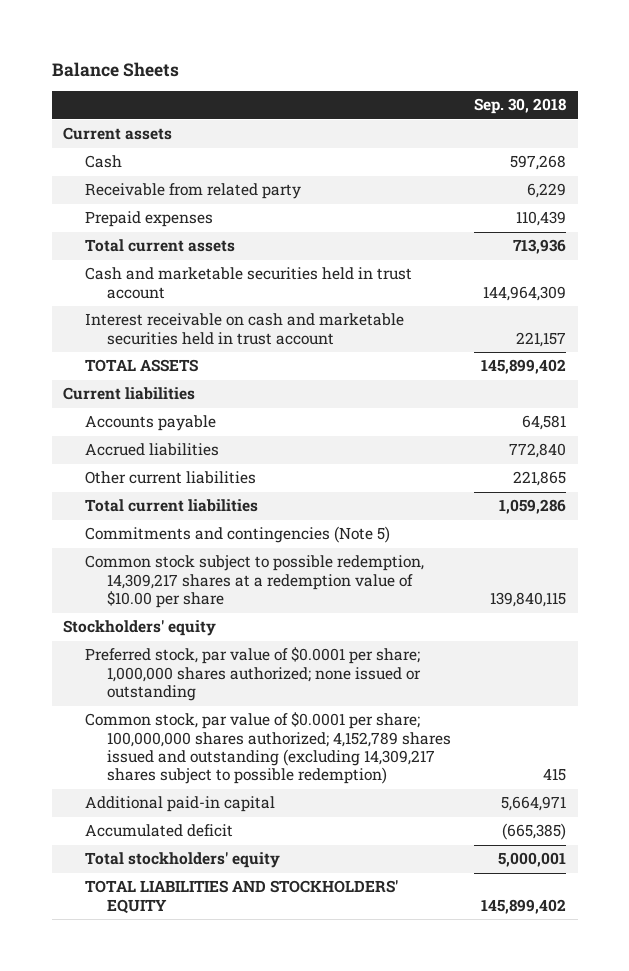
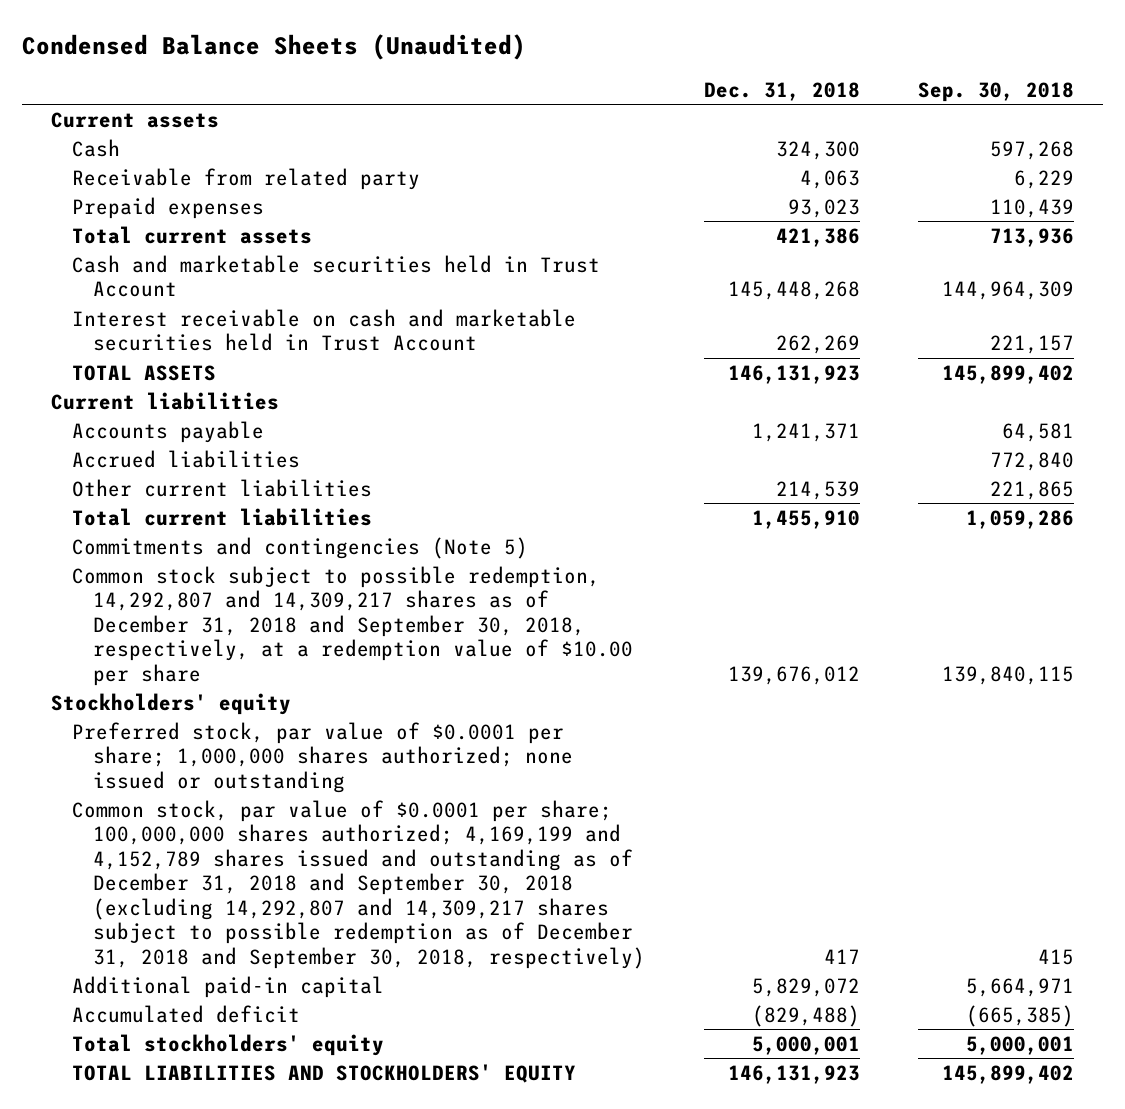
[51,61,179,77] Balance Sheets -> [21,33,526,60] Condensed Balance Sheets (Unaudited)
none -> [703,81,860,101] Dec. 31, 2018
[85,267,413,299] Cash and marketable securities held in trust account -> [71,254,600,298] Cash and marketable securities held in Trust Account
[85,313,405,345] Interest receivable on cash and marketable securities held in trust account -> [71,308,576,352] Interest receivable on cash and marketable securities held in Trust Account
[85,555,425,609] Common stock subject to possible redemption, 14,309,217 shares at a redemption value of $10.00 per share -> [71,565,634,686] Common stock subject to possible redemption, 14,292,807 and 14,309,217 shares as of December 31, 2018 and September 30, 2018, respectively, at a redemption value of $10.00 per share
[85,712,452,785] Common stock, par value of $0.0001 per share; 100,000,000 shares authorized; 4,152,789 shares issued and outstanding (excluding 14,309,217 shares subject to possible redemption) -> [71,799,646,969] Common stock, par value of $0.0001 per share; 100,000,000 shares authorized; 4,169,199 and 4,152,789 shares issued and outstanding as of December 31, 2018 and September 30, 2018 (excluding 14,292,807 and 14,309,217 shares subject to possible redemption as of December 31, 2018 and September 30, 2018, respectively)

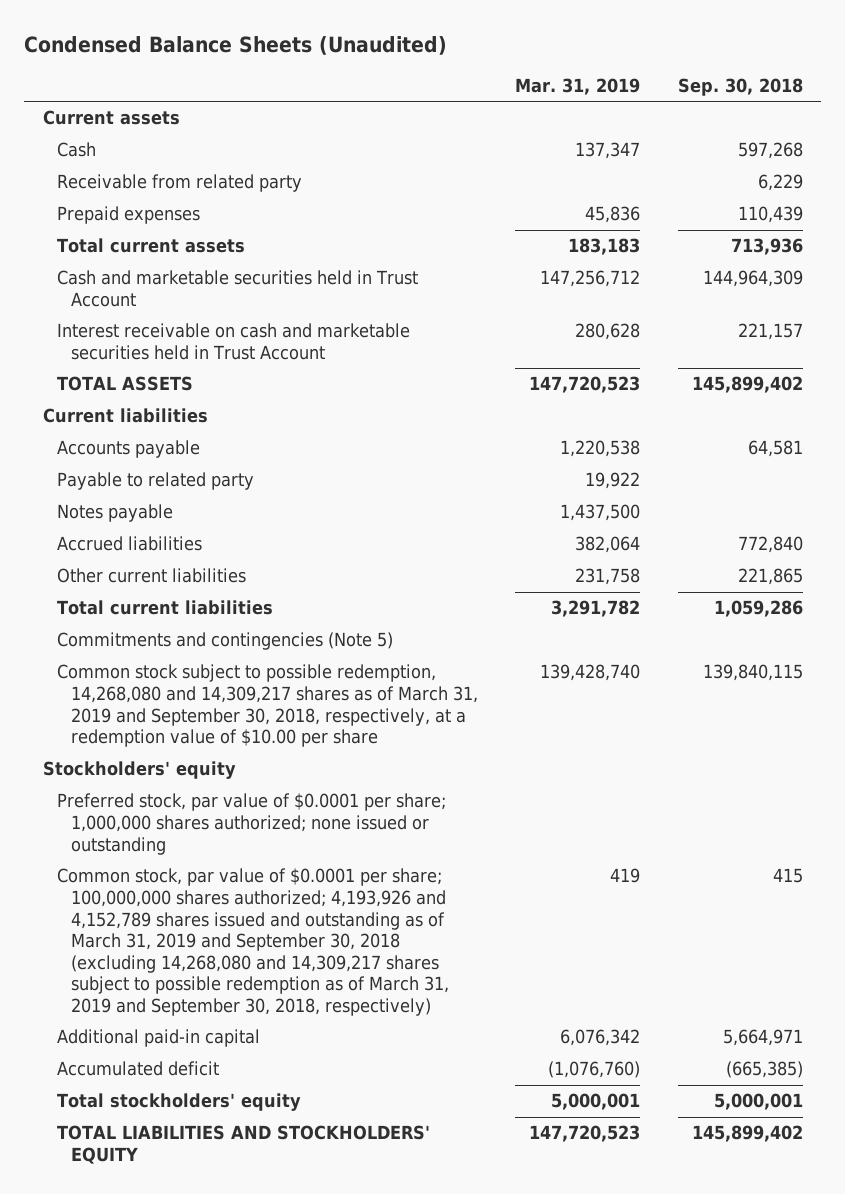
[703,81,860,101] Dec. 31, 2018 -> none
none -> [515,77,641,95] Mar. 31, 2019
none -> [56,472,254,491] Payable to related party
none -> [56,504,173,523] Notes payable
[71,565,634,686] Common stock subject to possible redemption, 14,292,807 and 14,309,217 shares as of December 31, 2018 and September 30, 2018, respectively, at a redemption value of $10.00 per share -> [56,664,478,748] Common stock subject to possible redemption, 14,268,080 and 14,309,217 shares as of March 31, 2019 and September 30, 2018, respectively, at a redemption value of $10.00 per share
[71,799,646,969] Common stock, par value of $0.0001 per share; 100,000,000 shares authorized; 4,169,199 and 4,152,789 shares issued and outstanding as of December 31, 2018 and September 30, 2018 (excluding 14,292,807 and 14,309,217 shares subject to possible redemption as of December 31, 2018 and September 30, 2018, respectively) -> [56,868,449,1016] Common stock, par value of $0.0001 per share; 100,000,000 shares authorized; 4,193,926 and 4,152,789 shares issued and outstanding as of March 31, 2019 and September 30, 2018 (excluding 14,268,080 and 14,309,217 shares subject to possible redemption as of March 31, 2019 and September 30, 2018, respectively)

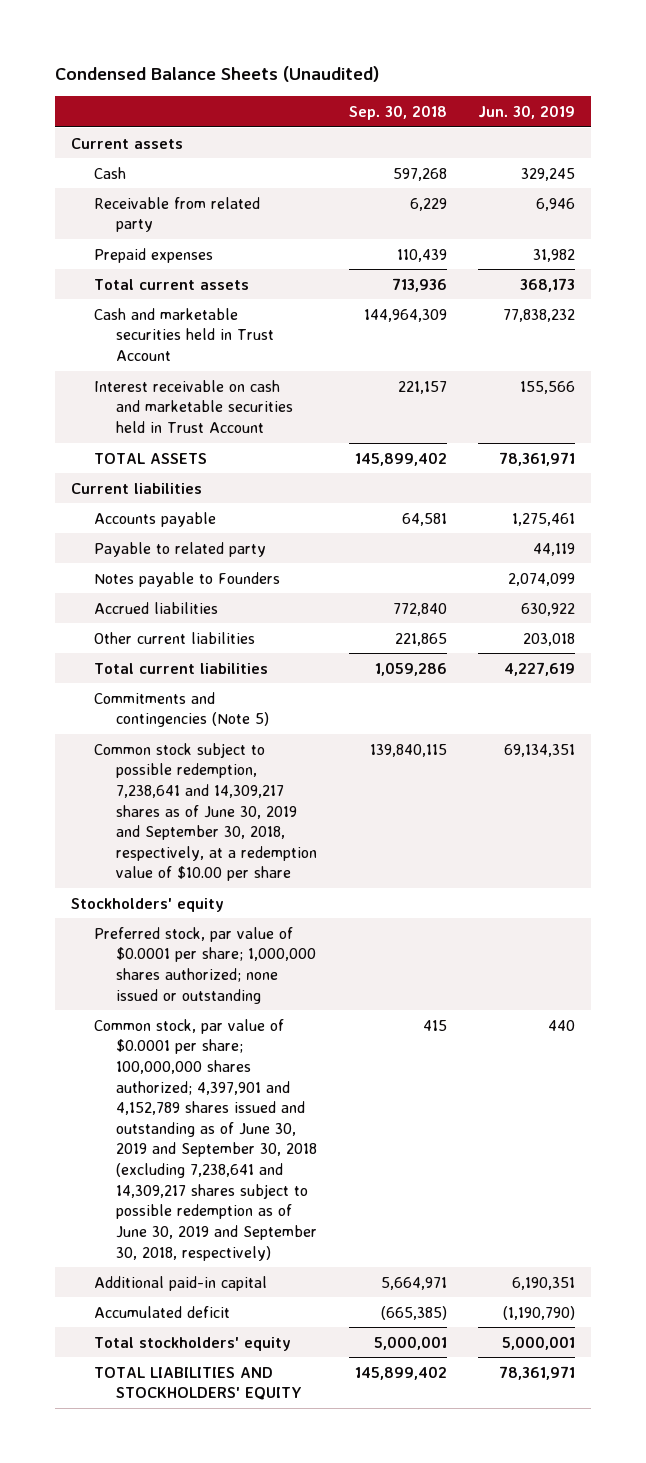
[515,77,641,95] Mar. 31, 2019 -> none
none -> [477,104,575,119] Jun. 30, 2019
[56,504,173,523] Notes payable -> [93,571,280,587] Notes payable to Founders
[56,664,478,748] Common stock subject to possible redemption, 14,268,080 and 14,309,217 shares as of March 31, 2019 and September 30, 2018, respectively, at a redemption value of $10.00 per share -> [93,742,318,882] Common stock subject to possible redemption, 7,238,641 and 14,309,217 shares as of June 30, 2019 and September 30, 2018, respectively, at a redemption value of $10.00 per share
[56,868,449,1016] Common stock, par value of $0.0001 per share; 100,000,000 shares authorized; 4,193,926 and 4,152,789 shares issued and outstanding as of March 31, 2019 and September 30, 2018 (excluding 14,268,080 and 14,309,217 shares subject to possible redemption as of March 31, 2019 and September 30, 2018, respectively) -> [93,1018,318,1261] Common stock, par value of $0.0001 per share; 100,000,000 shares authorized; 4,397,901 and 4,152,789 shares issued and outstanding as of June 30, 2019 and September 30, 2018 (excluding 7,238,641 and 14,309,217 shares subject to possible redemption as of June 30, 2019 and September 30, 2018, respectively)

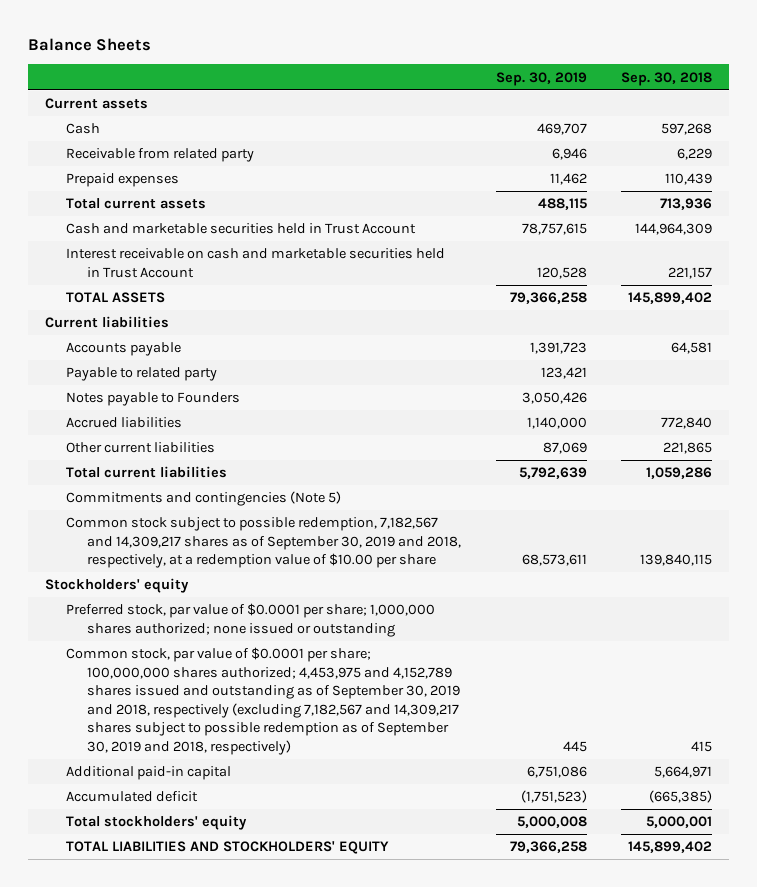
[55,66,380,83] Condensed Balance Sheets (Unaudited) -> [27,38,151,52] Balance Sheets
[477,104,575,119] Jun. 30, 2019 -> none
none -> [495,71,587,86] Sep. 30, 2019
[93,742,318,882] Common stock subject to possible redemption, 7,238,641 and 14,309,217 shares as of June 30, 2019 and September 30, 2018, respectively, at a redemption value of $10.00 per share -> [66,517,462,569] Common stock subject to possible redemption, 7,182,567 and 14,309,217 shares as of September 30, 2019 and 2018, respectively, at a redemption value of $10.00 per share
[93,1018,318,1261] Common stock, par value of $0.0001 per share; 100,000,000 shares authorized; 4,397,901 and 4,152,789 shares issued and outstanding as of June 30, 2019 and September 30, 2018 (excluding 7,238,641 and 14,309,217 shares subject to possible redemption as of June 30, 2019 and September 30, 2018, respectively) -> [66,647,461,755] Common stock, par value of $0.0001 per share; 100,000,000 shares authorized; 4,453,975 and 4,152,789 shares issued and outstanding as of September 30, 2019 and 2018, respectively (excluding 7,182,567 and 14,309,217 shares subject to possible redemption as of September 30, 2019 and 2018, respectively)

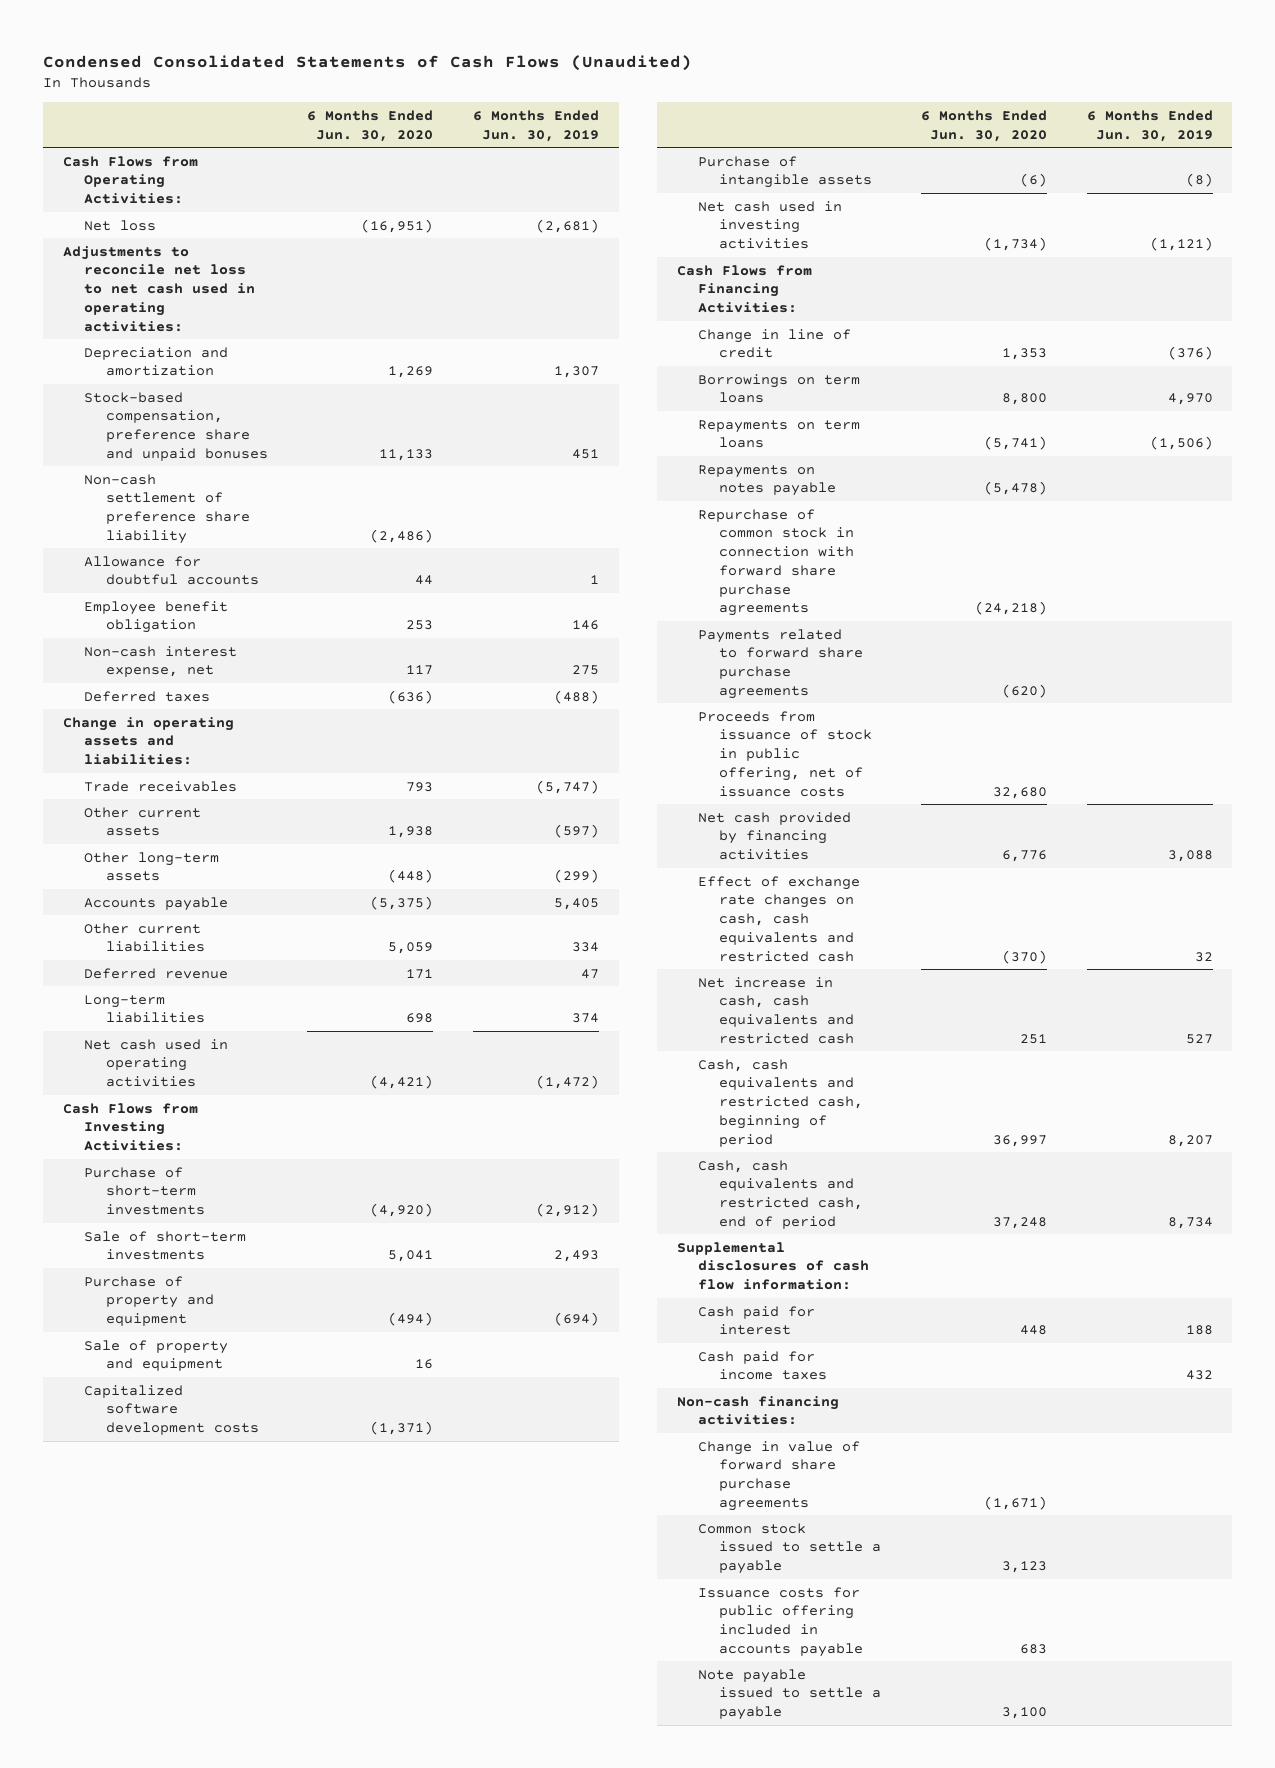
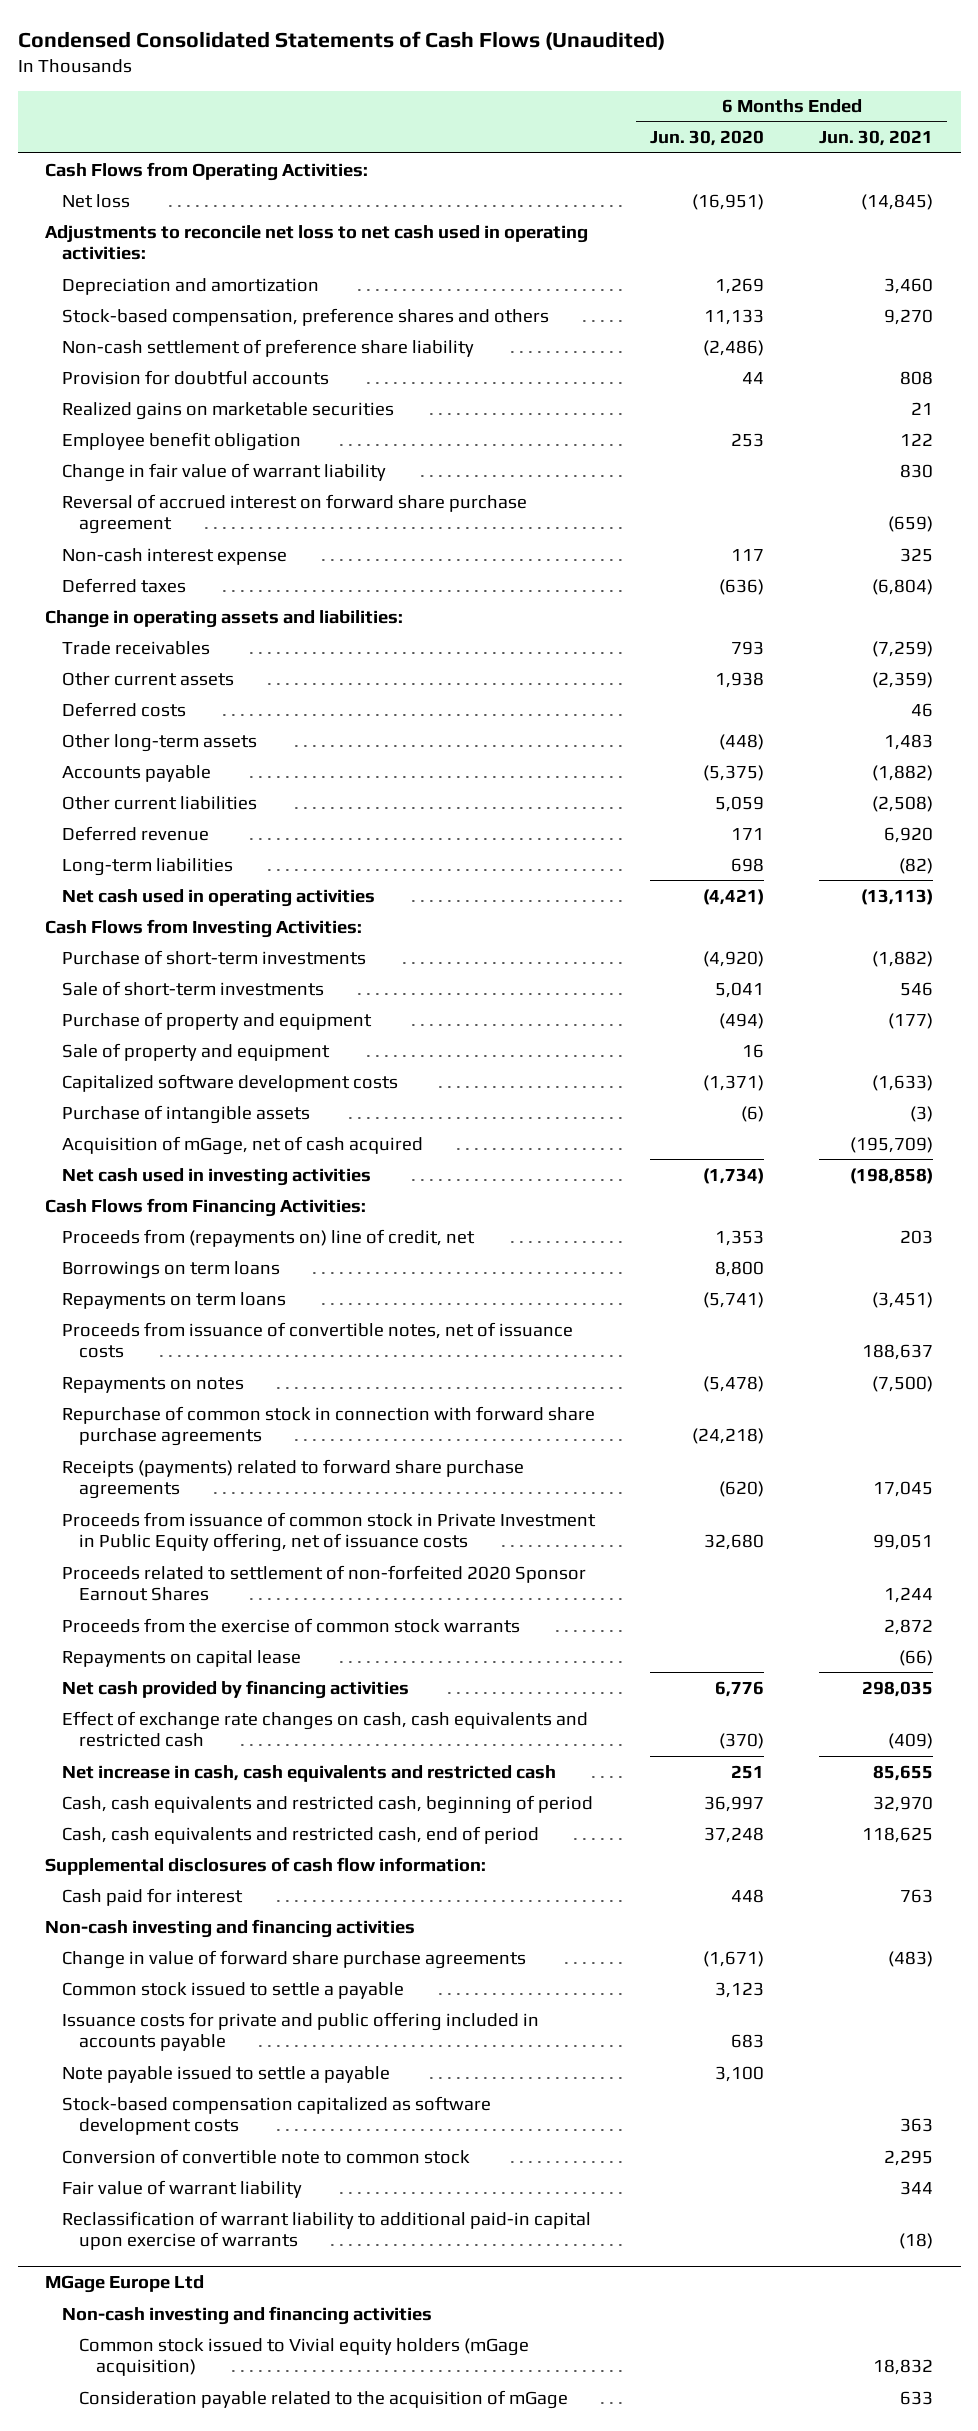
[472,109,599,142] 6 Months Ended Jun. 30, 2019 -> none
none -> [819,130,934,147] Jun. 30, 2021
[84,391,268,461] Stock-based compensation, preference share and unpaid bonuses -> [62,307,550,326] Stock-based compensation, preference shares and others
[84,555,259,586] Allowance for doubtful accounts -> [62,369,330,385] Provision for doubtful accounts
none -> [62,401,395,420] Realized gains on marketable securities
none -> [62,462,387,482] Change in fair value of warrant liability
none -> [62,493,528,535] Reversal of accrued interest on forward share purchase agreement
[84,645,238,678] Non-cash interest expense, net -> [62,547,288,565] Non-cash interest expense
none -> [62,701,187,717] Deferred costs
none -> [62,1135,424,1155] Acquisition of mGage, net of cash acquired
[697,328,851,359] Change in line of credit -> [62,1228,476,1247] Proceeds from (repayments on) line of credit, net
none -> [62,1321,574,1359] Proceeds from issuance of convertible notes, net of issuance costs
[697,464,837,497] Repayments on notes payable -> [62,1376,245,1393] Repayments on notes
[697,628,864,699] Payments related to forward share purchase agreements -> [62,1458,525,1500] Receipts (payments) related to forward share purchase agreements
[697,710,873,797] Proceeds from issuance of stock in public offering, net of issuance costs -> [62,1511,597,1553] Proceeds from issuance of common stock in Private Investment in Public Equity offering, net of issuance costs
none -> [62,1564,587,1602] Proceeds related to settlement of non-forfeited 2020 Sponsor Earnout Shares
none -> [62,1617,521,1633] Proceeds from the exercise of common stock warrants
none -> [62,1649,302,1667] Repayments on capital lease
[697,1350,828,1381] Cash paid for income taxes -> none
[676,1395,839,1426] Non-cash financing activities: -> [45,1918,416,1938] Non-cash investing and financing activities
[697,1586,864,1657] Issuance costs for public offering included in accounts payable -> [62,2011,540,2052] Issuance costs for private and public offering included in accounts payable
none -> [62,2095,492,2136] Stock-based compensation capitalized as software development costs
none -> [62,2148,471,2164] Conversion of convertible note to common stock
none -> [62,2179,303,2198] Fair value of warrant liability
none -> [62,2210,592,2251] Reclassification of warrant liability to additional paid-in capital upon exercise of warrants
none -> [45,2275,205,2294] MGage Europe Ltd
none -> [62,2305,433,2325] Non-cash investing and financing activities
none -> [79,2337,530,2377] Common stock issued to Vivial equity holders (mGage acquisition)
none -> [79,2389,569,2409] Consideration payable related to the acquisition of mGage

